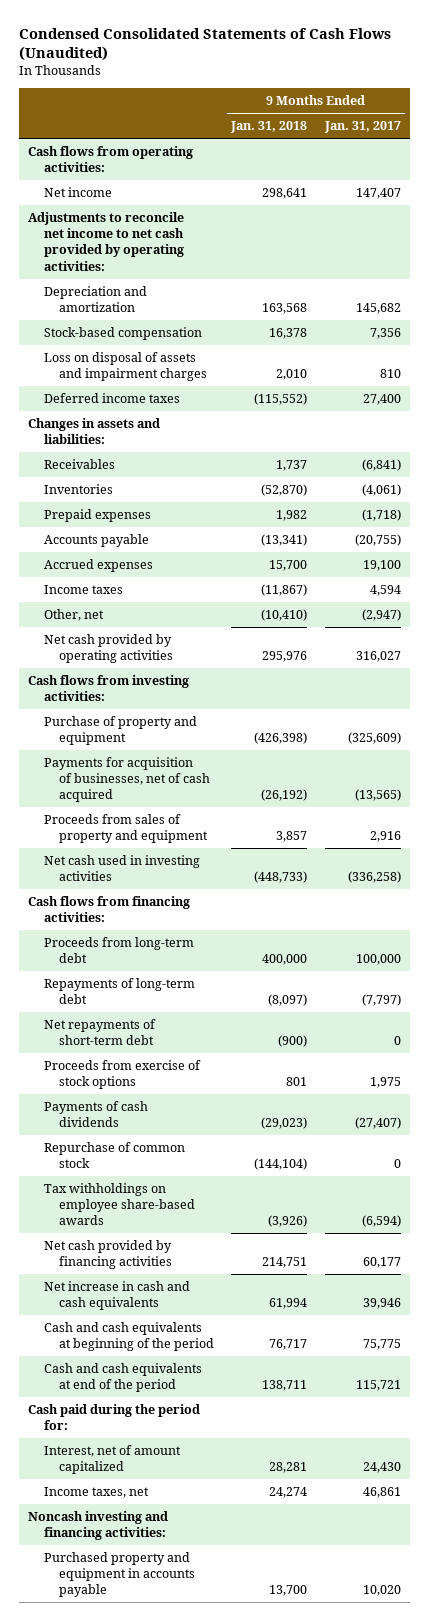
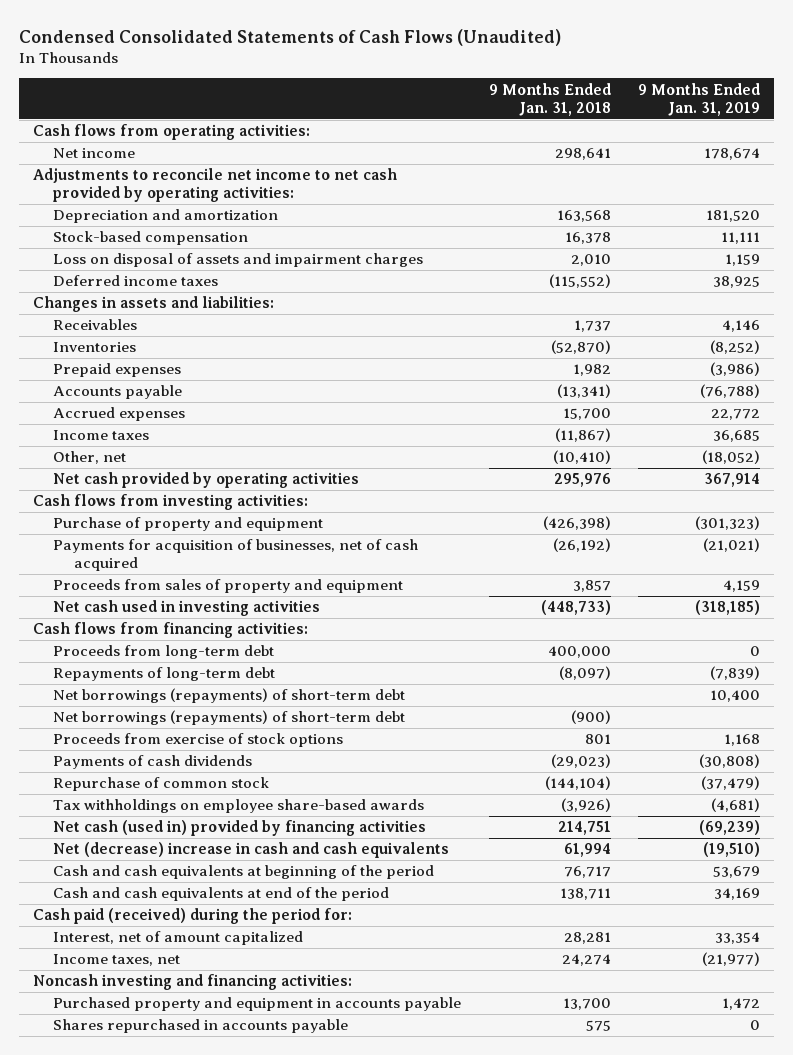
[323,121,401,134] Jan. 31, 2017 -> none
none -> [637,82,760,116] 9 Months Ended Jan. 31, 2019
none -> [53,688,406,704] Net borrowings (repayments) of short-term debt
[43,1019,156,1046] Net repayments of short-term debt -> [53,710,406,726] Net borrowings (repayments) of short-term debt
[43,1240,173,1270] Net cash provided by financing activities -> [53,820,427,837] Net cash (used in) provided by financing activities
[43,1281,190,1311] Net increase in cash and cash equivalents -> [53,842,450,859] Net (decrease) increase in cash and cash equivalents
[28,1404,201,1431] Cash paid during the period for: -> [32,908,352,925] Cash paid (received) during the period for:
none -> [53,1019,349,1034] Shares repurchased in accounts payable

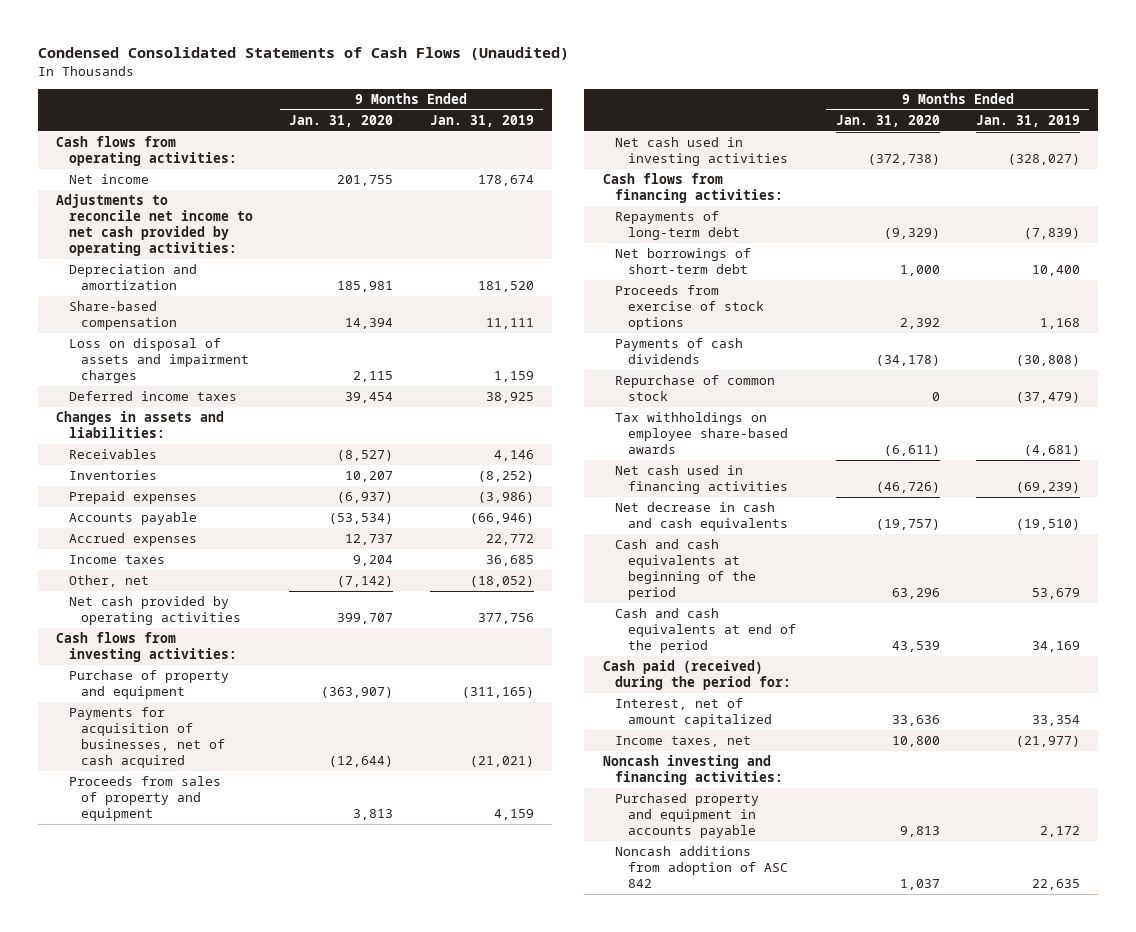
[488,82,611,116] 9 Months Ended Jan. 31, 2018 -> none
none -> [289,115,394,128] Jan. 31, 2020
[53,231,249,246] Stock-based compensation -> [68,301,178,331] Share-based compensation
[699,384,760,399] (76,788) -> [469,513,534,525] (66,946)
[703,473,760,488] 367,914 -> [477,613,534,625] 377,756
[694,516,760,531] (301,323) -> [461,687,534,699] (311,165)
[694,600,760,616] (318,185) -> [1007,154,1080,166] (328,027)
[53,645,275,660] Proceeds from long-term debt -> none
[53,710,406,726] Net borrowings (repayments) of short-term debt -> none
[53,688,406,704] Net borrowings (repayments) of short-term debt -> [615,248,752,275] Net borrowings of short-term debt
[53,820,427,837] Net cash (used in) provided by financing activities -> [615,465,788,495] Net cash used in financing activities
[53,842,450,859] Net (decrease) increase in cash and cash equivalents -> [615,502,788,532] Net decrease in cash and cash equivalents
[53,1019,349,1034] Shares repurchased in accounts payable -> none
[721,998,760,1011] 1,472 -> [1039,826,1080,838] 2,172
none -> [615,846,788,889] Noncash additions from adoption of ASC 842

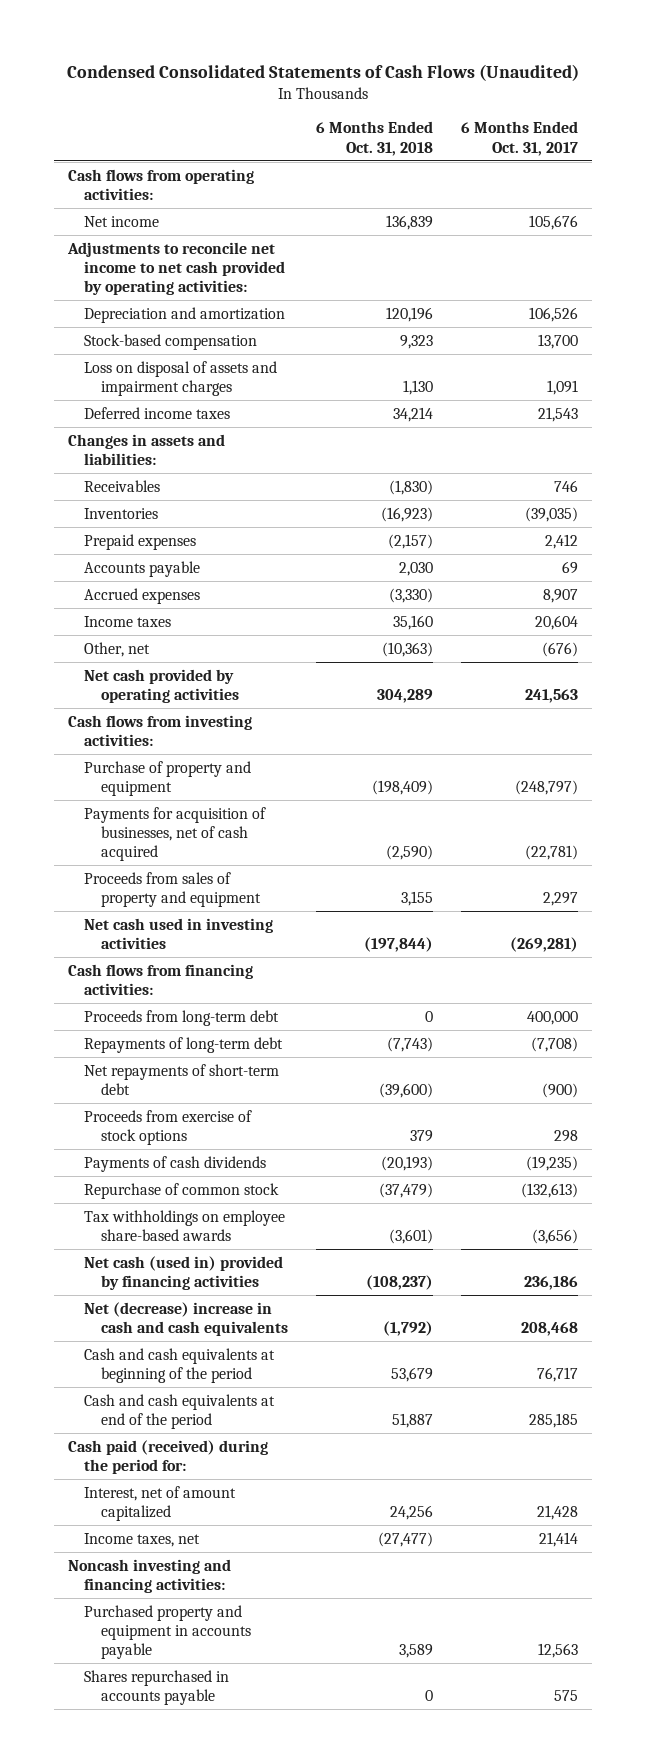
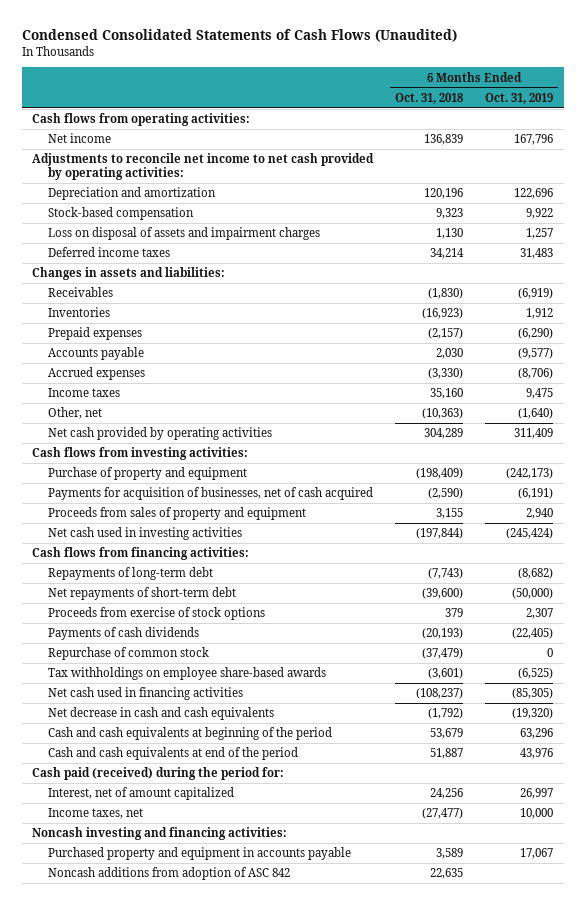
[460,121,578,156] 6 Months Ended Oct. 31, 2017 -> none
none -> [484,92,553,104] Oct. 31, 2019
[84,1009,280,1026] Proceeds from long-term debt -> none
[84,1255,284,1290] Net cash (used in) provided by financing activities -> [47,687,243,701] Net cash used in financing activities
[84,1301,289,1336] Net (decrease) increase in cash and cash equivalents -> [47,707,274,721] Net decrease in cash and cash equivalents
[84,1669,230,1705] Shares repurchased in accounts payable -> none
none -> [47,867,290,881] Noncash additions from adoption of ASC 842

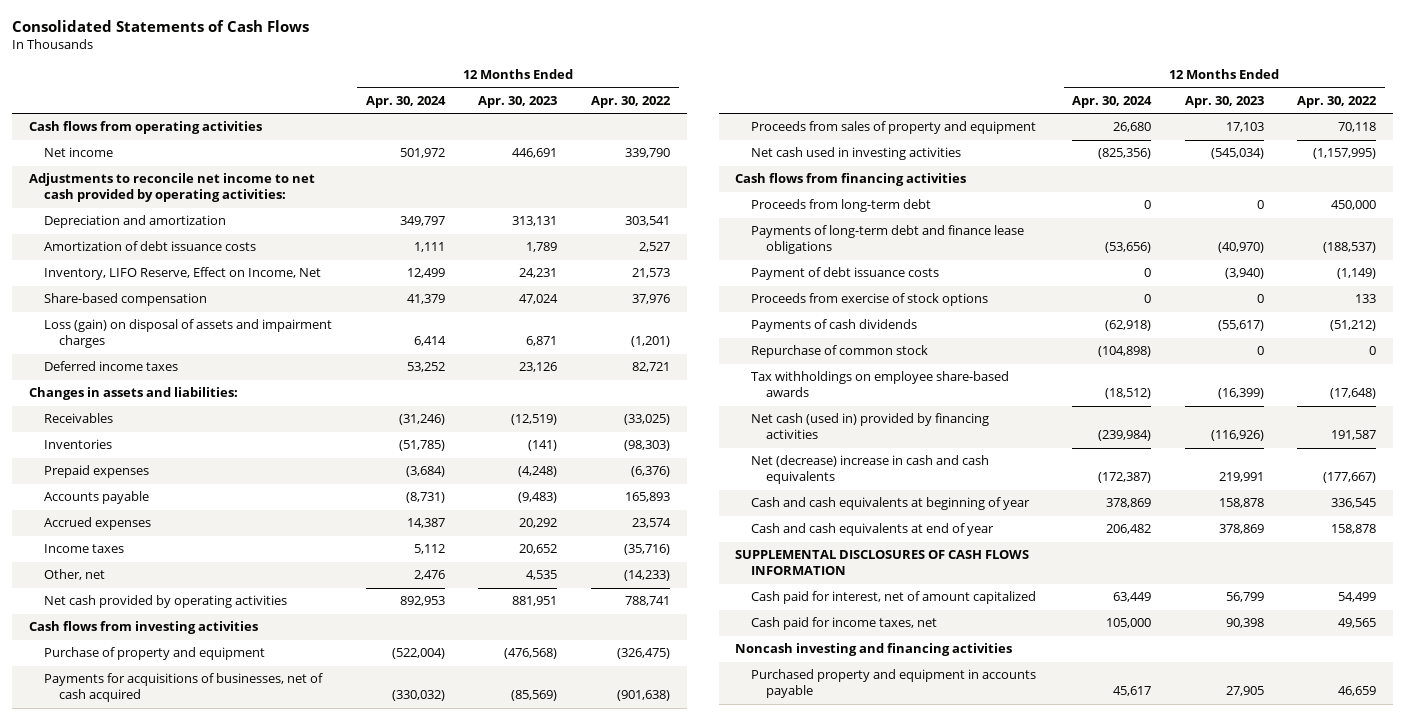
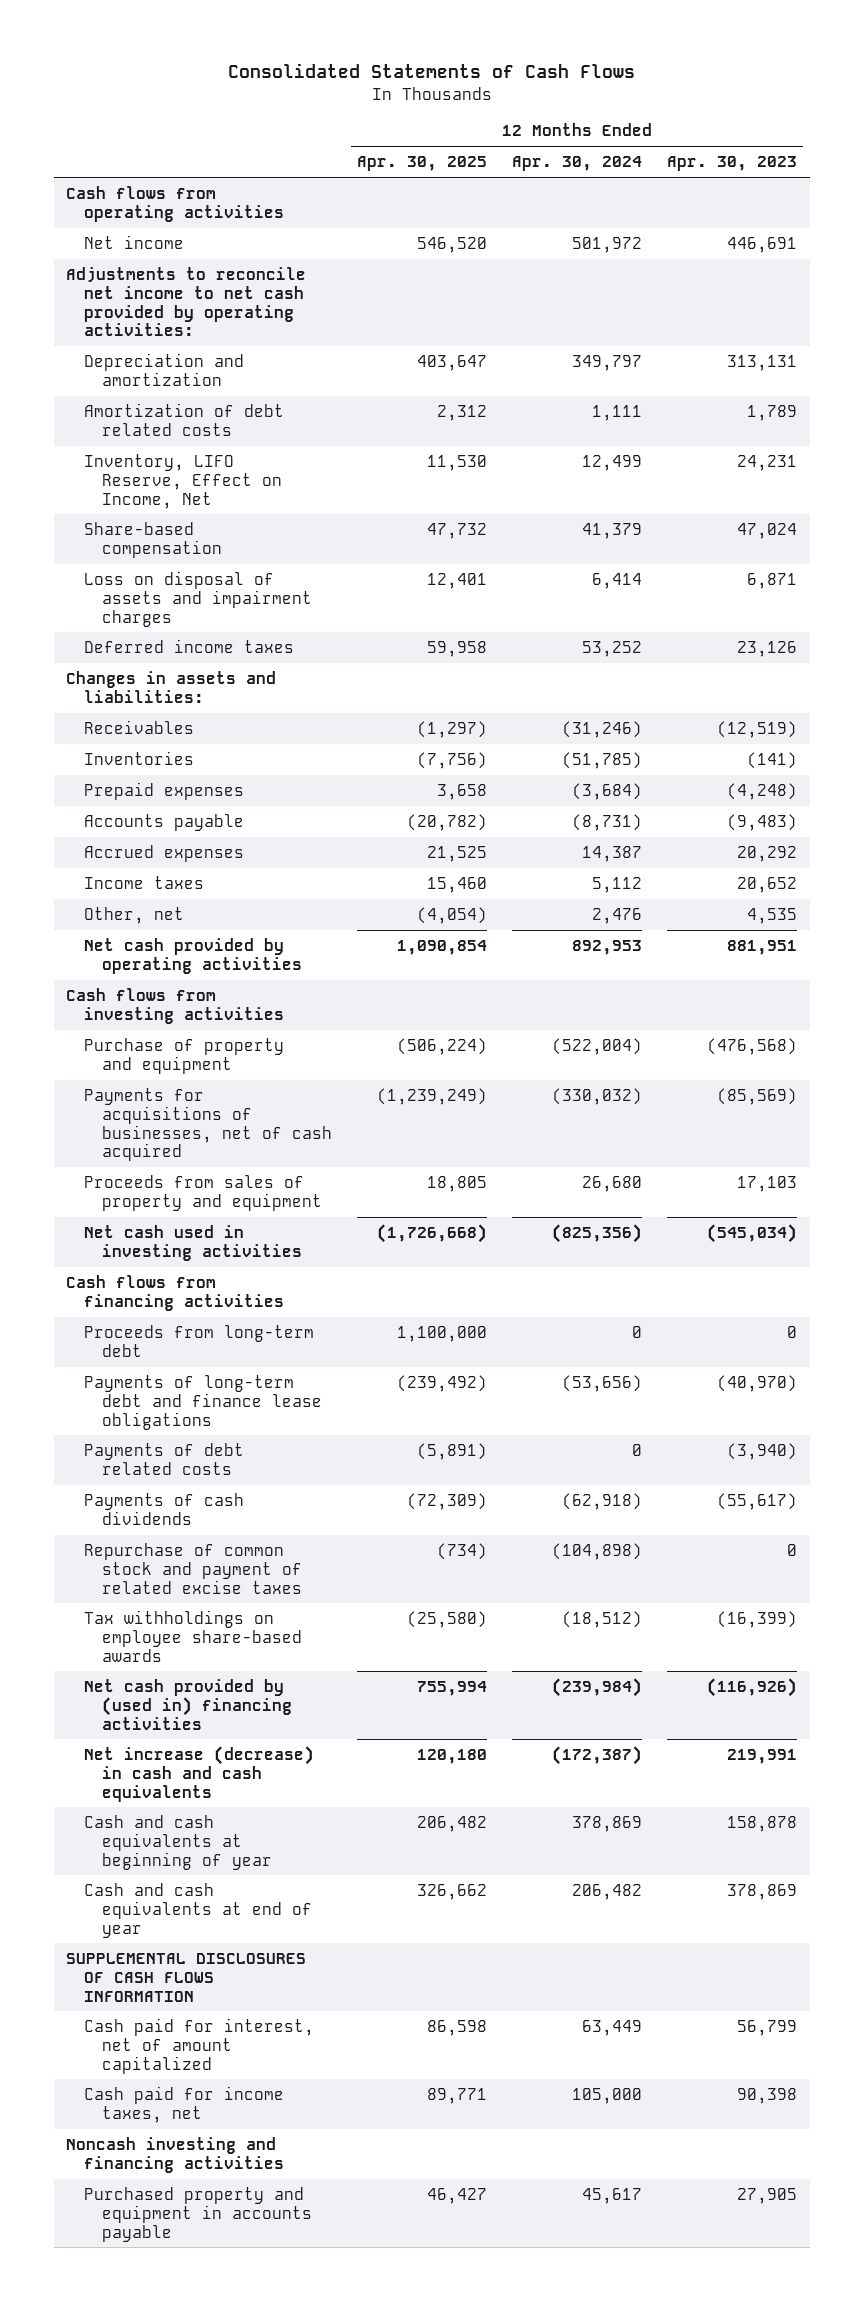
[591,95,672,108] Apr. 30, 2022 -> none
none -> [356,156,487,172] Apr. 30, 2025
[44,241,257,252] Amortization of debt issuance costs -> [84,402,285,436] Amortization of debt related costs
[44,319,333,349] Loss (gain) on disposal of assets and impairment charges -> [84,570,312,627] Loss on disposal of assets and impairment charges
[750,293,988,307] Proceeds from exercise of stock options -> none
[750,267,939,281] Payment of debt issuance costs -> [84,1442,245,1475] Payments of debt related costs
[750,345,928,359] Repurchase of common stock -> [84,1542,302,1594] Repurchase of common stock and payment of related excise taxes
[750,413,989,440] Net cash (used in) provided by financing activities -> [84,1678,292,1730] Net cash provided by (used in) financing activities
[750,455,989,485] Net (decrease) increase in cash and cash equivalents -> [84,1745,315,1802] Net increase (decrease) in cash and cash equivalents

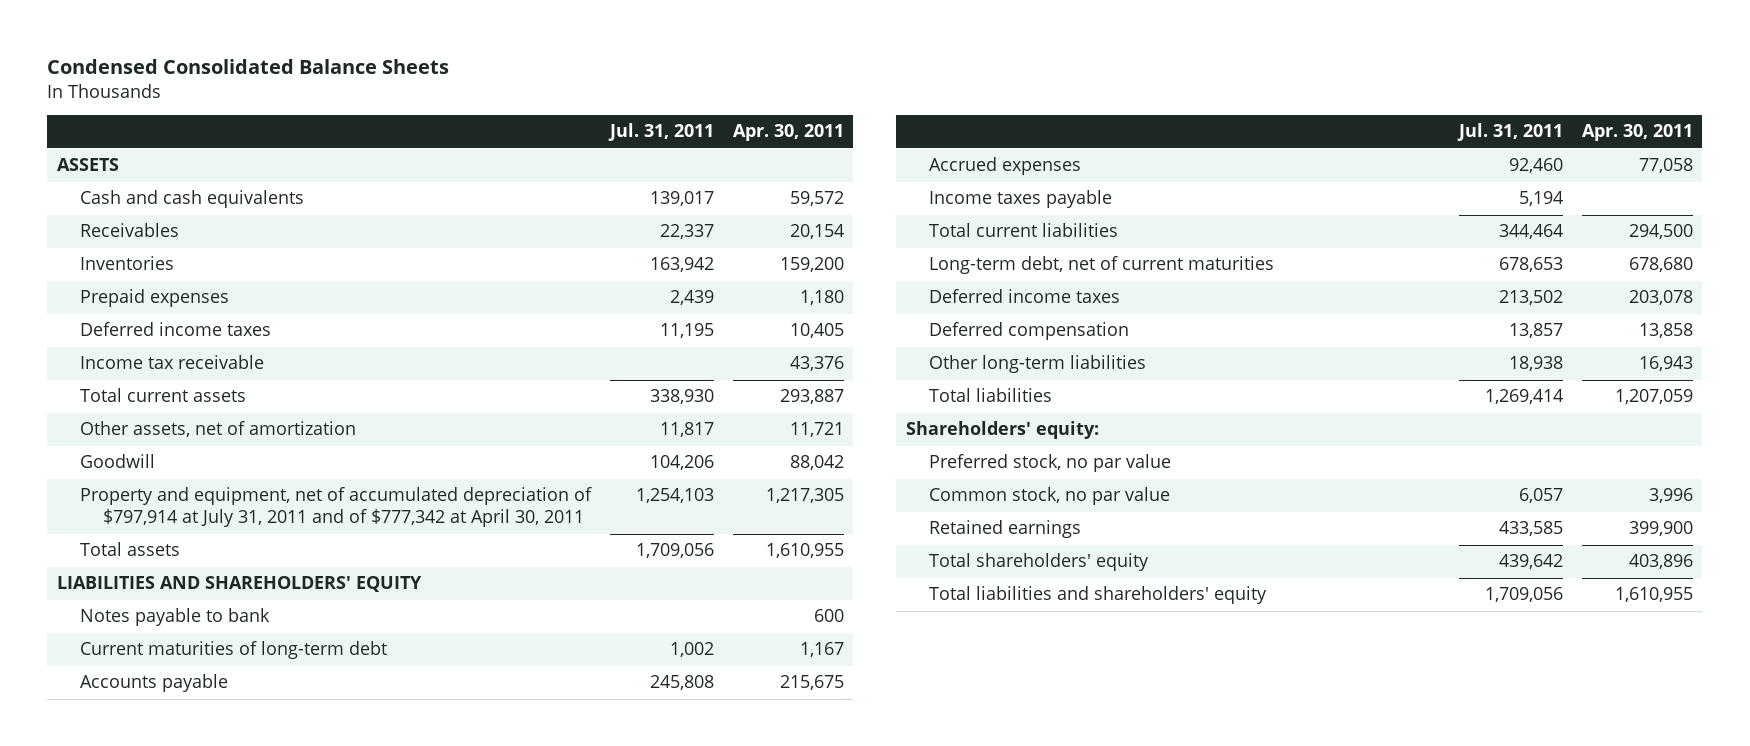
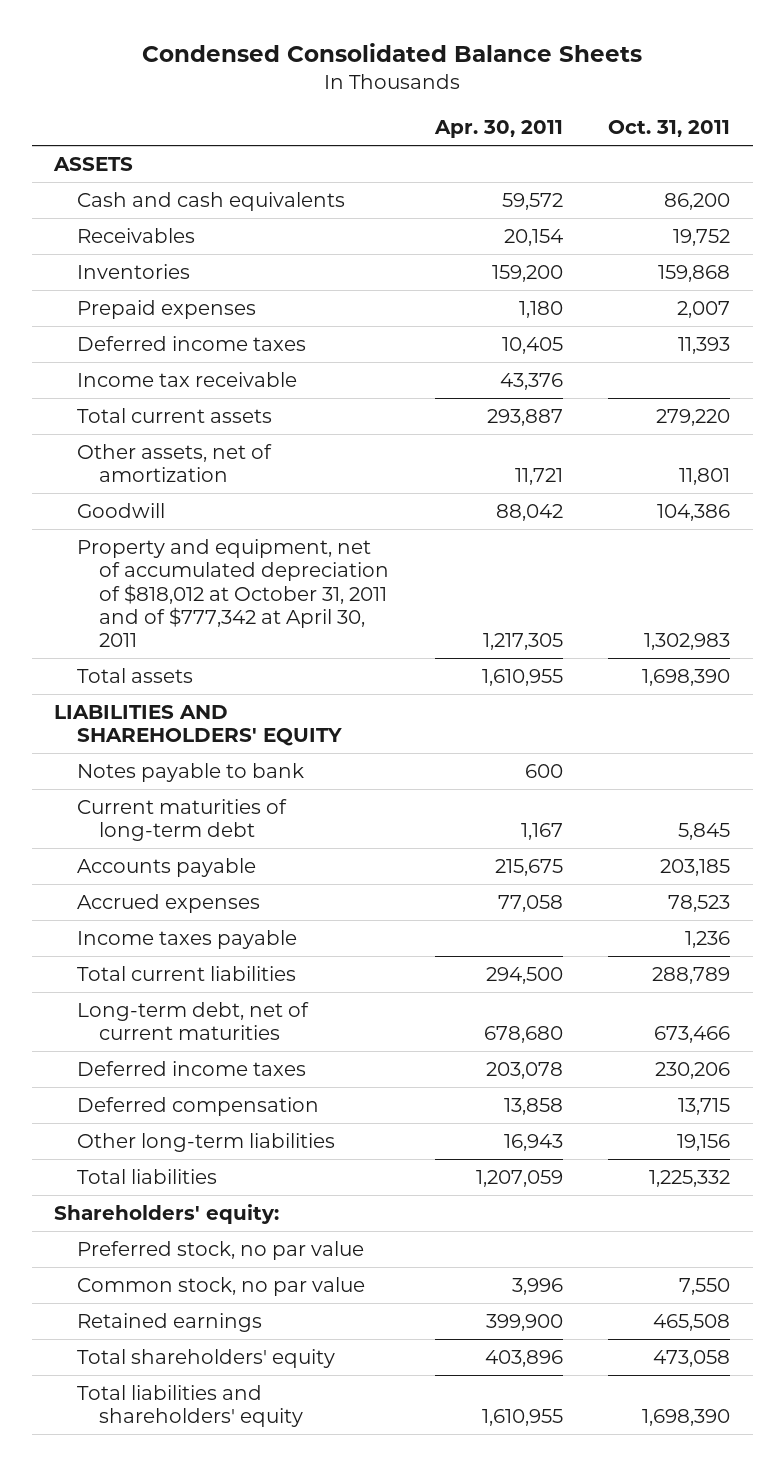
[607,123,714,142] Jul. 31, 2011 -> none
none -> [608,120,731,138] Oct. 31, 2011
[79,487,592,528] Property and equipment, net of accumulated depreciation of $797,914 at July 31, 2011 and of $777,342 at April 30, 2011 -> [76,539,390,648] Property and equipment, net of accumulated depreciation of $818,012 at October 31, 2011 and of $777,342 at April 30, 2011

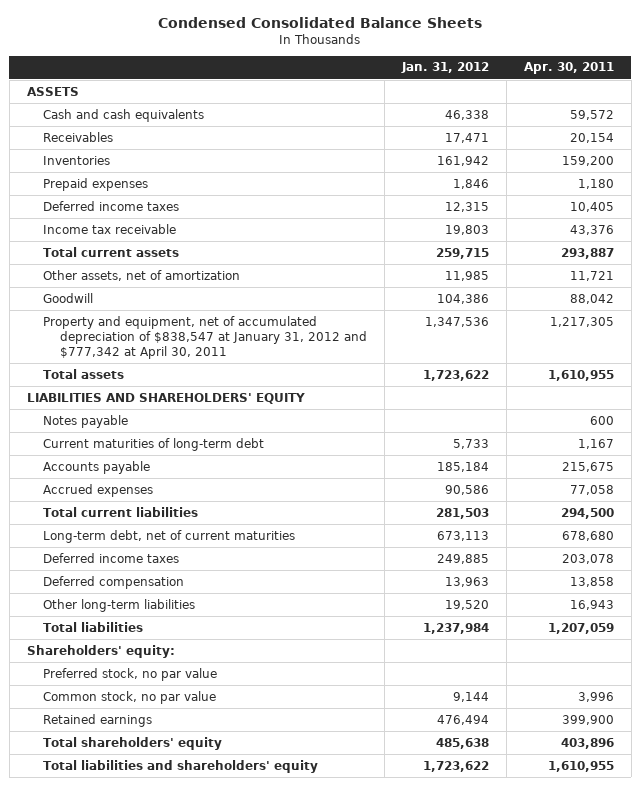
[608,120,731,138] Oct. 31, 2011 -> none
none -> [400,62,489,74] Jan. 31, 2012
[76,539,390,648] Property and equipment, net of accumulated depreciation of $818,012 at October 31, 2011 and of $777,342 at April 30, 2011 -> [43,315,368,359] Property and equipment, net of accumulated depreciation of $838,547 at January 31, 2012 and $777,342 at April 30, 2011
[76,763,304,783] Notes payable to bank -> [43,414,129,428] Notes payable
[76,930,297,950] Income taxes payable -> none

